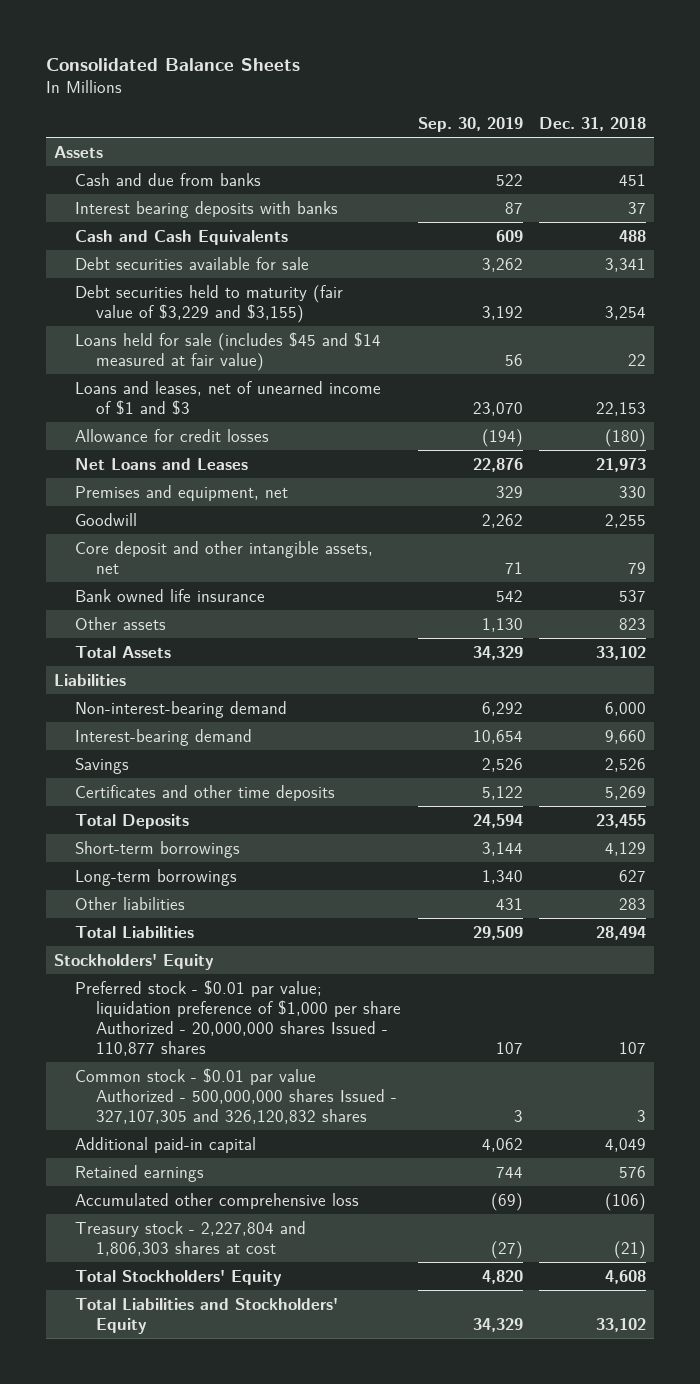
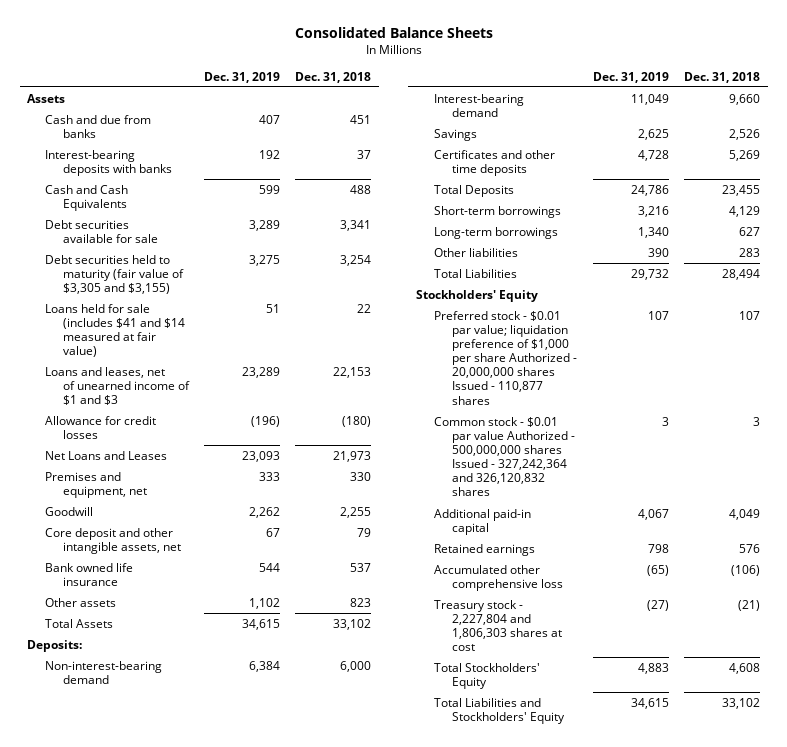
[417,117,523,133] Sep. 30, 2019 -> none
none -> [204,71,281,83] Dec. 31, 2019
[75,200,339,218] Interest bearing deposits with banks -> [45,149,173,176] Interest-bearing deposits with banks
[75,284,344,323] Debt securities held to maturity (fair value of $3,229 and $3,155) -> [45,254,185,294] Debt securities held to maturity (fair value of $3,305 and $3,155)
[75,331,382,371] Loans held for sale (includes $45 and $14 measured at fair value) -> [45,303,186,358] Loans held for sale (includes $41 and $14 measured at fair value)
[54,673,127,686] Liabilities -> none
none -> [27,639,83,652] Deposits:
[75,1067,398,1124] Common stock - $0.01 par value Authorized - 500,000,000 shares Issued - 327,107,305 and 326,120,832 shares -> [434,416,576,497] Common stock - $0.01 par value Authorized - 500,000,000 shares Issued - 327,242,364 and 326,120,832 shares

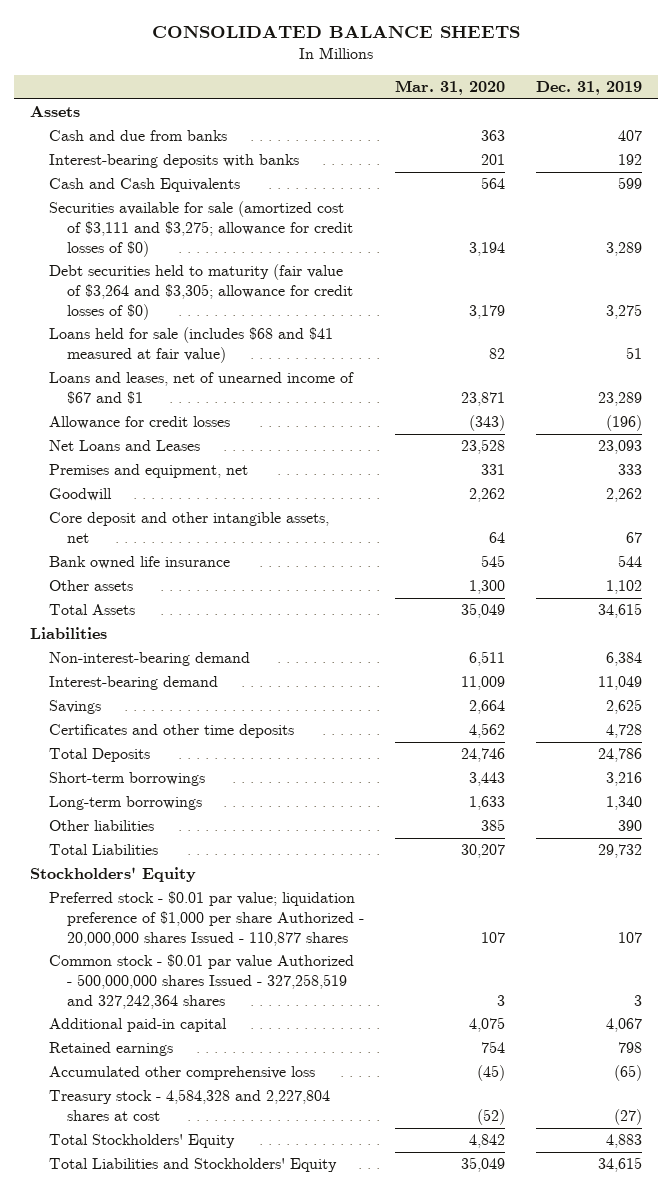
[294,27,493,39] Consolidated Balance Sheets -> [151,25,520,39] CONSOLIDATED BALANCE SHEETS
[295,71,372,83] Dec. 31, 2018 -> none
none -> [395,80,506,96] Mar. 31, 2020
[45,219,159,243] Debt securities available for sale -> [48,201,354,257] Securities available for sale (amortized cost of $3,111 and $3,275; allowance for credit losses of $0)
[45,254,185,294] Debt securities held to maturity (fair value of $3,305 and $3,155) -> [48,264,354,320] Debt securities held to maturity (fair value of $3,264 and $3,305; allowance for credit losses of $0)
[45,303,186,358] Loans held for sale (includes $41 and $14 measured at fair value) -> [48,327,333,363] Loans held for sale (includes $68 and $41 measured at fair value)
[45,366,191,405] Loans and leases, net of unearned income of $1 and $3 -> [48,372,354,404] Loans and leases, net of unearned income of $67 and $1
[27,639,83,652] Deposits: -> none
none -> [29,627,107,640] Liabilities
[434,416,576,497] Common stock - $0.01 par value Authorized - 500,000,000 shares Issued - 327,242,364 and 326,120,832 shares -> [48,954,354,1009] Common stock - $0.01 par value Authorized - 500,000,000 shares Issued - 327,258,519 and 327,242,364 shares
[434,599,563,652] Treasury stock - 2,227,804 and 1,806,303 shares at cost -> [48,1089,330,1121] Treasury stock - 4,584,328 and 2,227,804 shares at cost

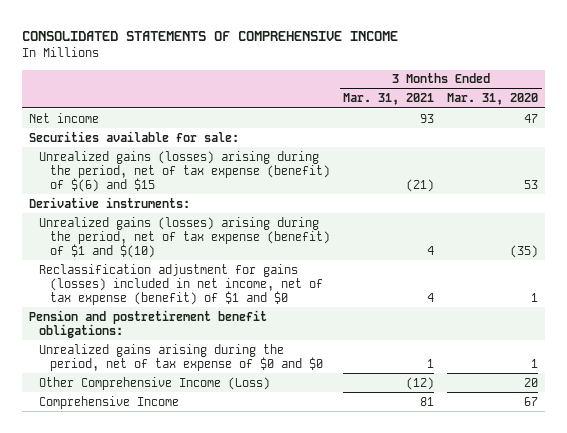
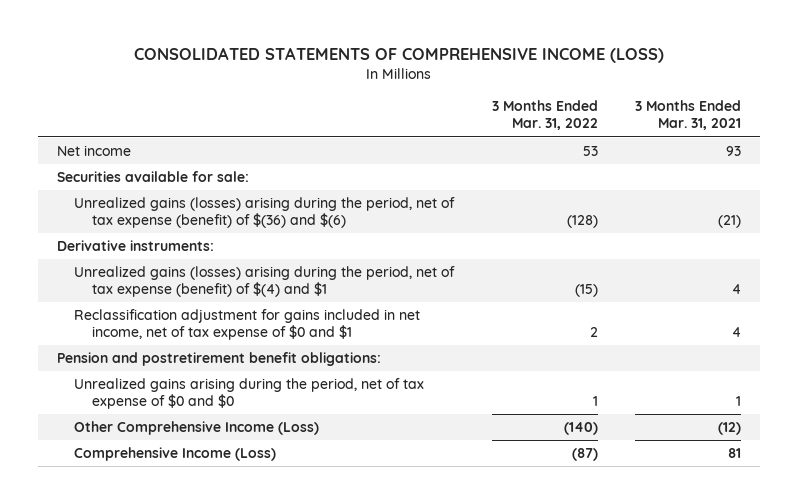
[21,30,398,41] CONSOLIDATED STATEMENTS OF COMPREHENSIVE INCOME -> [133,47,664,64] CONSOLIDATED STATEMENTS OF COMPREHENSIVE INCOME (LOSS)
[447,93,539,106] Mar. 31, 2020 -> none
none -> [491,100,598,131] 3 Months Ended Mar. 31, 2022
[39,150,331,193] Unrealized gains (losses) arising during the period, net of tax expense (benefit) of $(6) and $15 -> [74,197,456,229] Unrealized gains (losses) arising during the period, net of tax expense (benefit) of $(36) and $(6)
[39,216,331,259] Unrealized gains (losses) arising during the period, net of tax expense (benefit) of $1 and $(10) -> [74,266,456,298] Unrealized gains (losses) arising during the period, net of tax expense (benefit) of $(4) and $1
[39,263,324,306] Reclassification adjustment for gains (losses) included in net income, net of tax expense (benefit) of $1 and $0 -> [74,309,421,341] Reclassification adjustment for gains included in net income, net of tax expense of $0 and $1
[39,395,180,409] Comprehensive Income -> [74,447,277,462] Comprehensive Income (Loss)

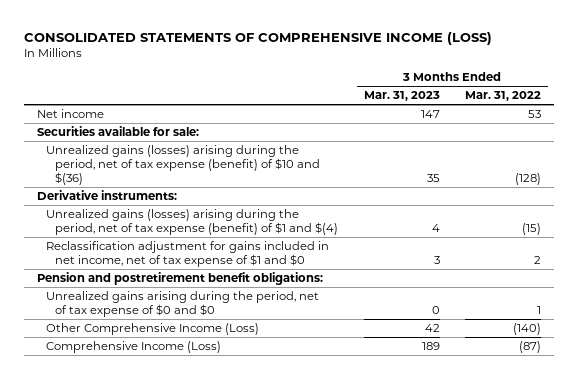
[635,100,742,131] 3 Months Ended Mar. 31, 2021 -> none
none -> [363,91,440,102] Mar. 31, 2023
[74,197,456,229] Unrealized gains (losses) arising during the period, net of tax expense (benefit) of $(36) and $(6) -> [45,144,320,185] Unrealized gains (losses) arising during the period, net of tax expense (benefit) of $10 and $(36)
[74,266,456,298] Unrealized gains (losses) arising during the period, net of tax expense (benefit) of $(4) and $1 -> [45,208,338,235] Unrealized gains (losses) arising during the period, net of tax expense (benefit) of $1 and $(4)
[74,309,421,341] Reclassification adjustment for gains included in net income, net of tax expense of $0 and $1 -> [45,240,329,267] Reclassification adjustment for gains included in net income, net of tax expense of $1 and $0

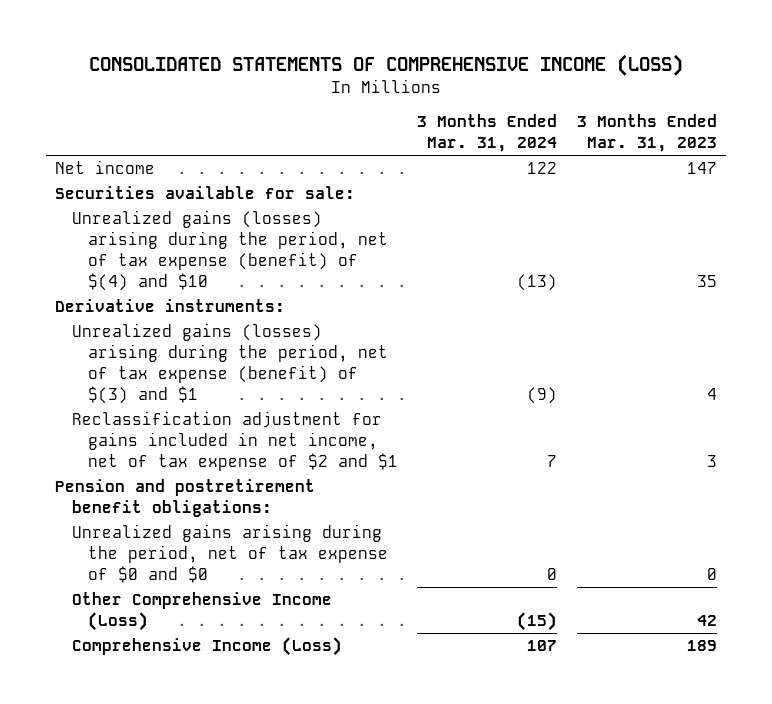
[465,91,542,102] Mar. 31, 2022 -> none
none -> [417,114,558,153] 3 Months Ended Mar. 31, 2024
[45,144,320,185] Unrealized gains (losses) arising during the period, net of tax expense (benefit) of $10 and $(36) -> [71,210,388,291] Unrealized gains (losses) arising during the period, net of tax expense (benefit) of $(4) and $10
[45,208,338,235] Unrealized gains (losses) arising during the period, net of tax expense (benefit) of $1 and $(4) -> [71,323,388,404] Unrealized gains (losses) arising during the period, net of tax expense (benefit) of $(3) and $1
[45,240,329,267] Reclassification adjustment for gains included in net income, net of tax expense of $1 and $0 -> [71,411,398,472] Reclassification adjustment for gains included in net income, net of tax expense of $2 and $1

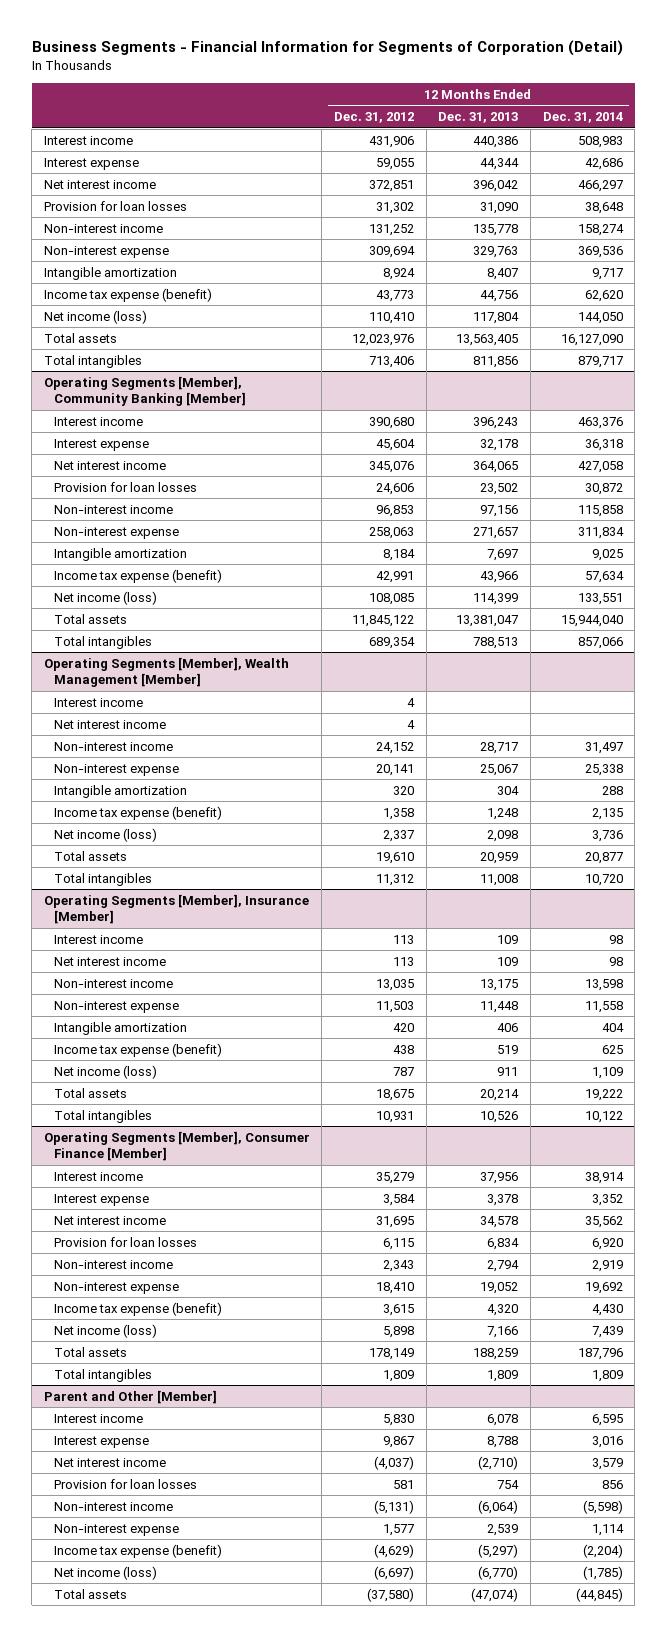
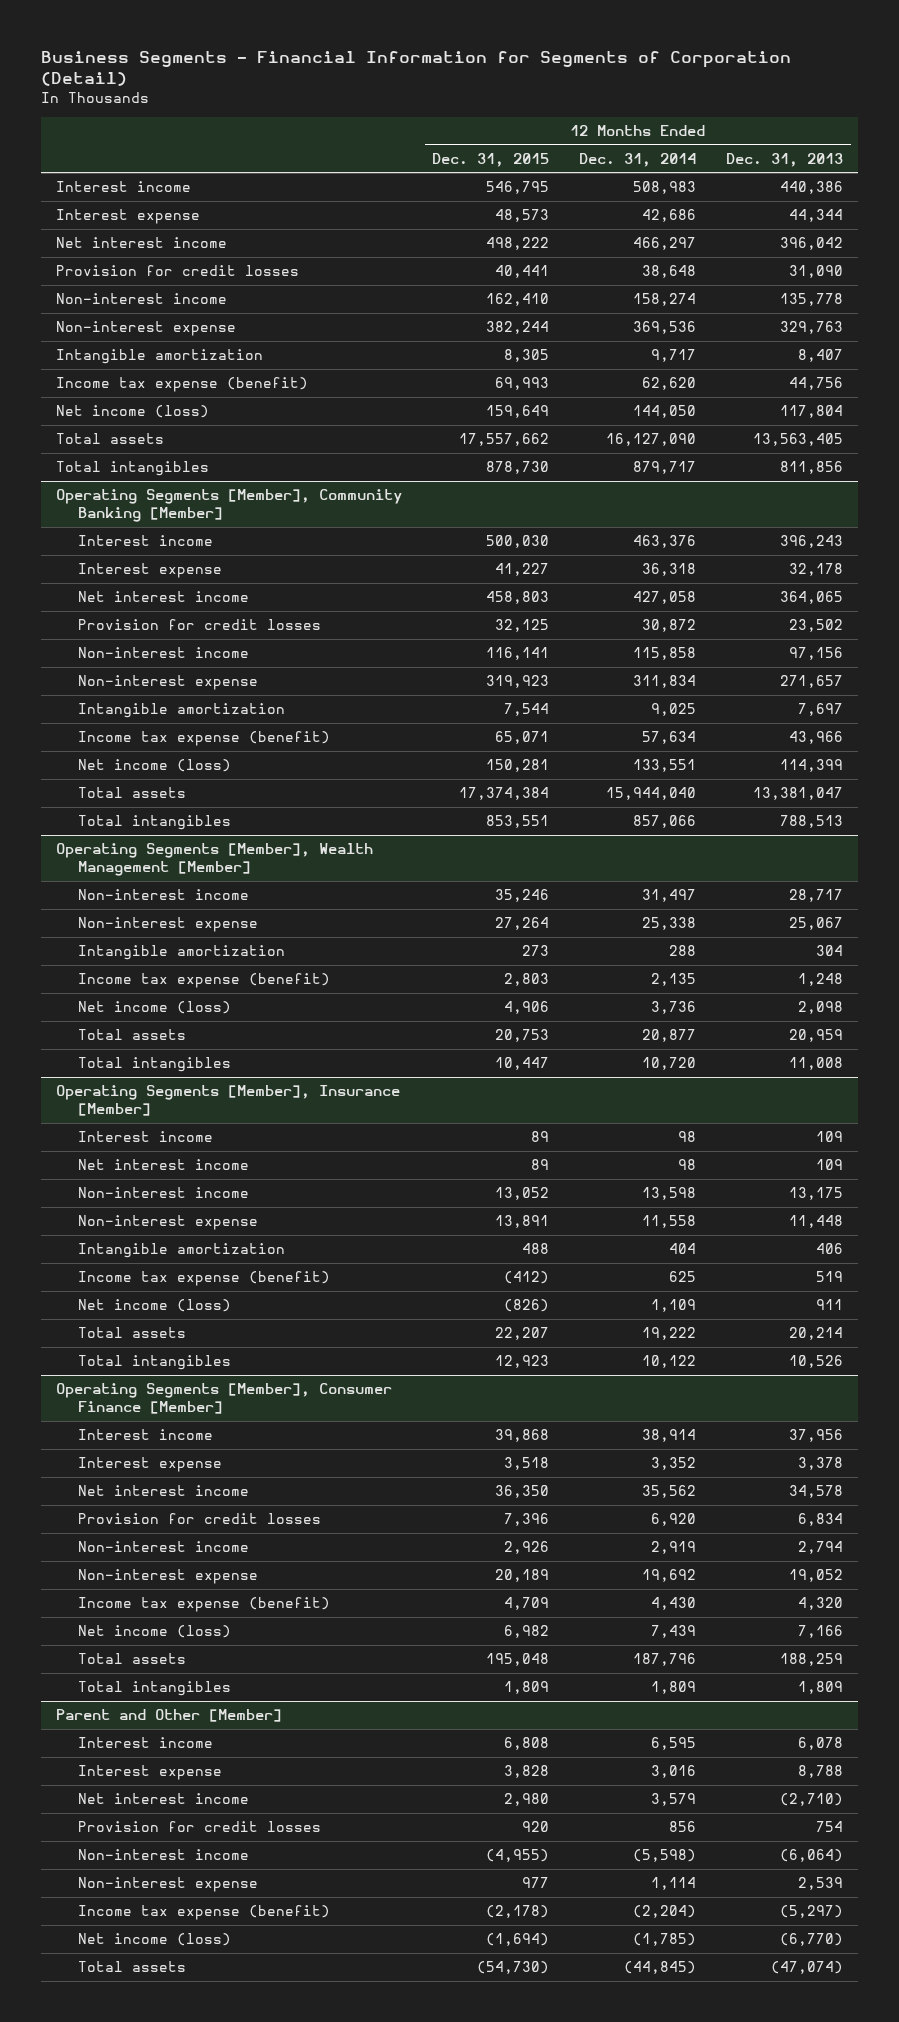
[334,112,415,124] Dec. 31, 2012 -> none
none -> [432,152,550,167] Dec. 31, 2015
[43,200,187,211] Provision for loan losses -> [56,265,300,277] Provision for credit losses
[53,481,197,492] Provision for loan losses -> [77,619,321,631] Provision for credit losses
[53,697,143,707] Interest income -> none
[53,719,166,729] Net interest income -> none
[53,1236,197,1247] Provision for loan losses -> [77,1513,321,1525] Provision for credit losses
[53,1478,197,1489] Provision for loan losses -> [77,1821,321,1833] Provision for credit losses

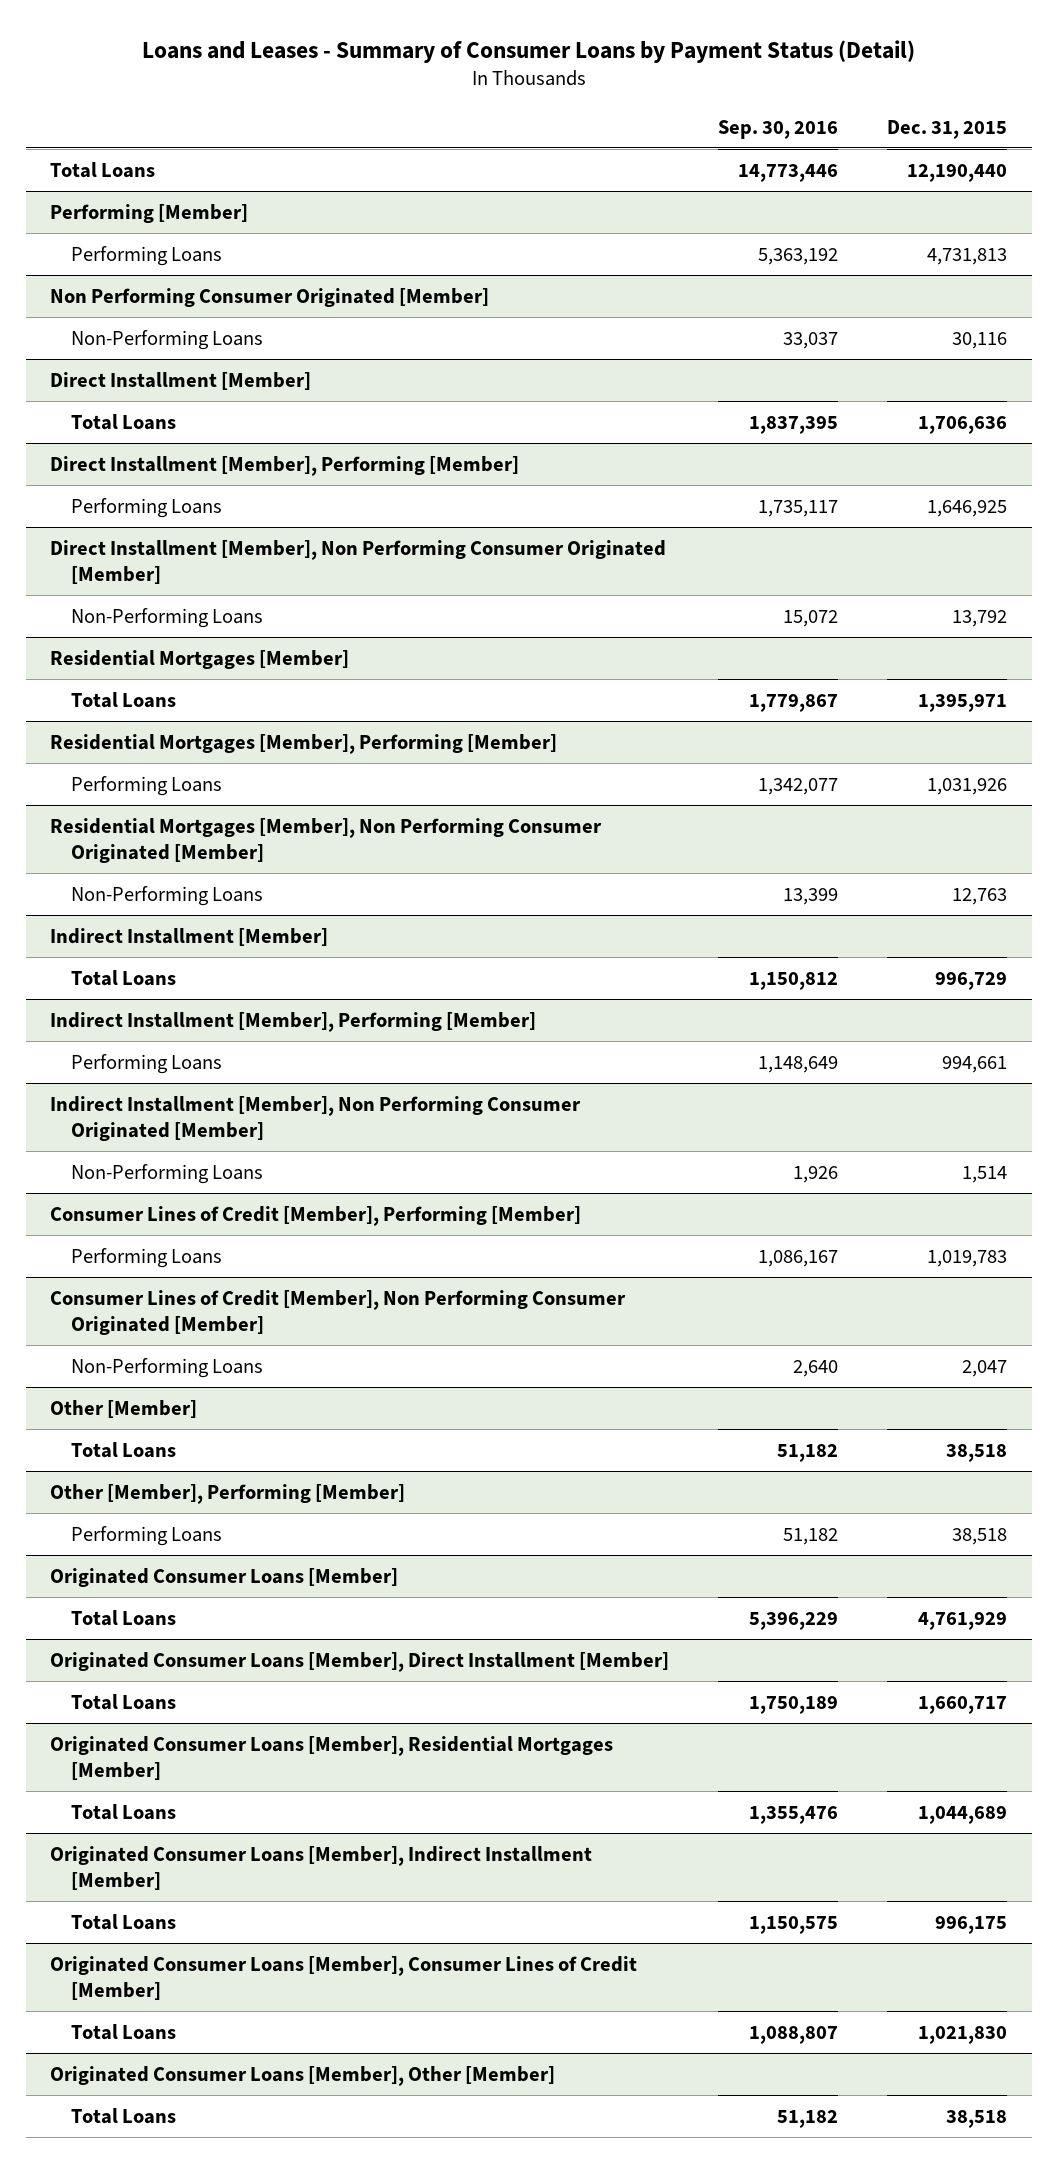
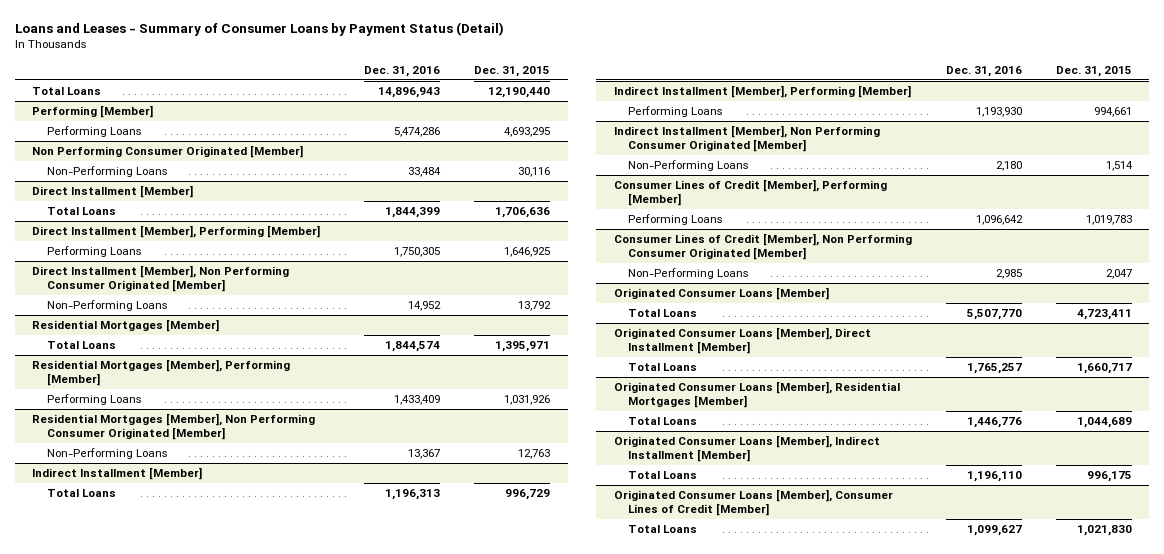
[718,119,839,139] Sep. 30, 2016 -> none
none -> [364,65,441,77] Dec. 31, 2016
[927,247,1008,265] 4,731,813 -> [504,127,551,138] 4,693,295
[50,1399,198,1418] Other [Member] -> none
[71,1441,177,1458] Total Loans -> none
[50,1483,406,1504] Other [Member], Performing [Member] -> none
[71,1525,223,1546] Performing Loans -> none
[918,1611,1008,1630] 4,761,929 -> [1077,309,1133,321] 4,723,411
[50,2065,556,2086] Originated Consumer Loans [Member], Other [Member] -> none
[71,2107,177,2124] Total Loans -> none

